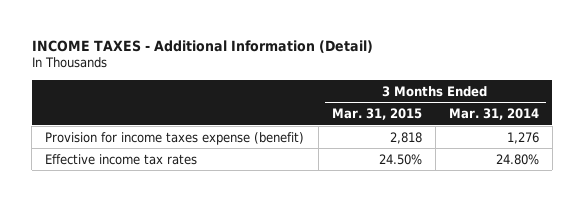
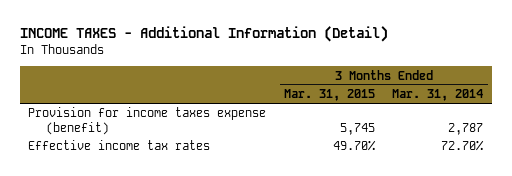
[389,131,422,144] 2,818 -> [339,123,375,136] 5,745
[506,131,539,144] 1,276 -> [448,123,484,136] 2,787
[378,153,422,165] 24.50% -> [332,140,376,152] 49.70%
[495,153,539,165] 24.80% -> [441,140,485,152] 72.70%

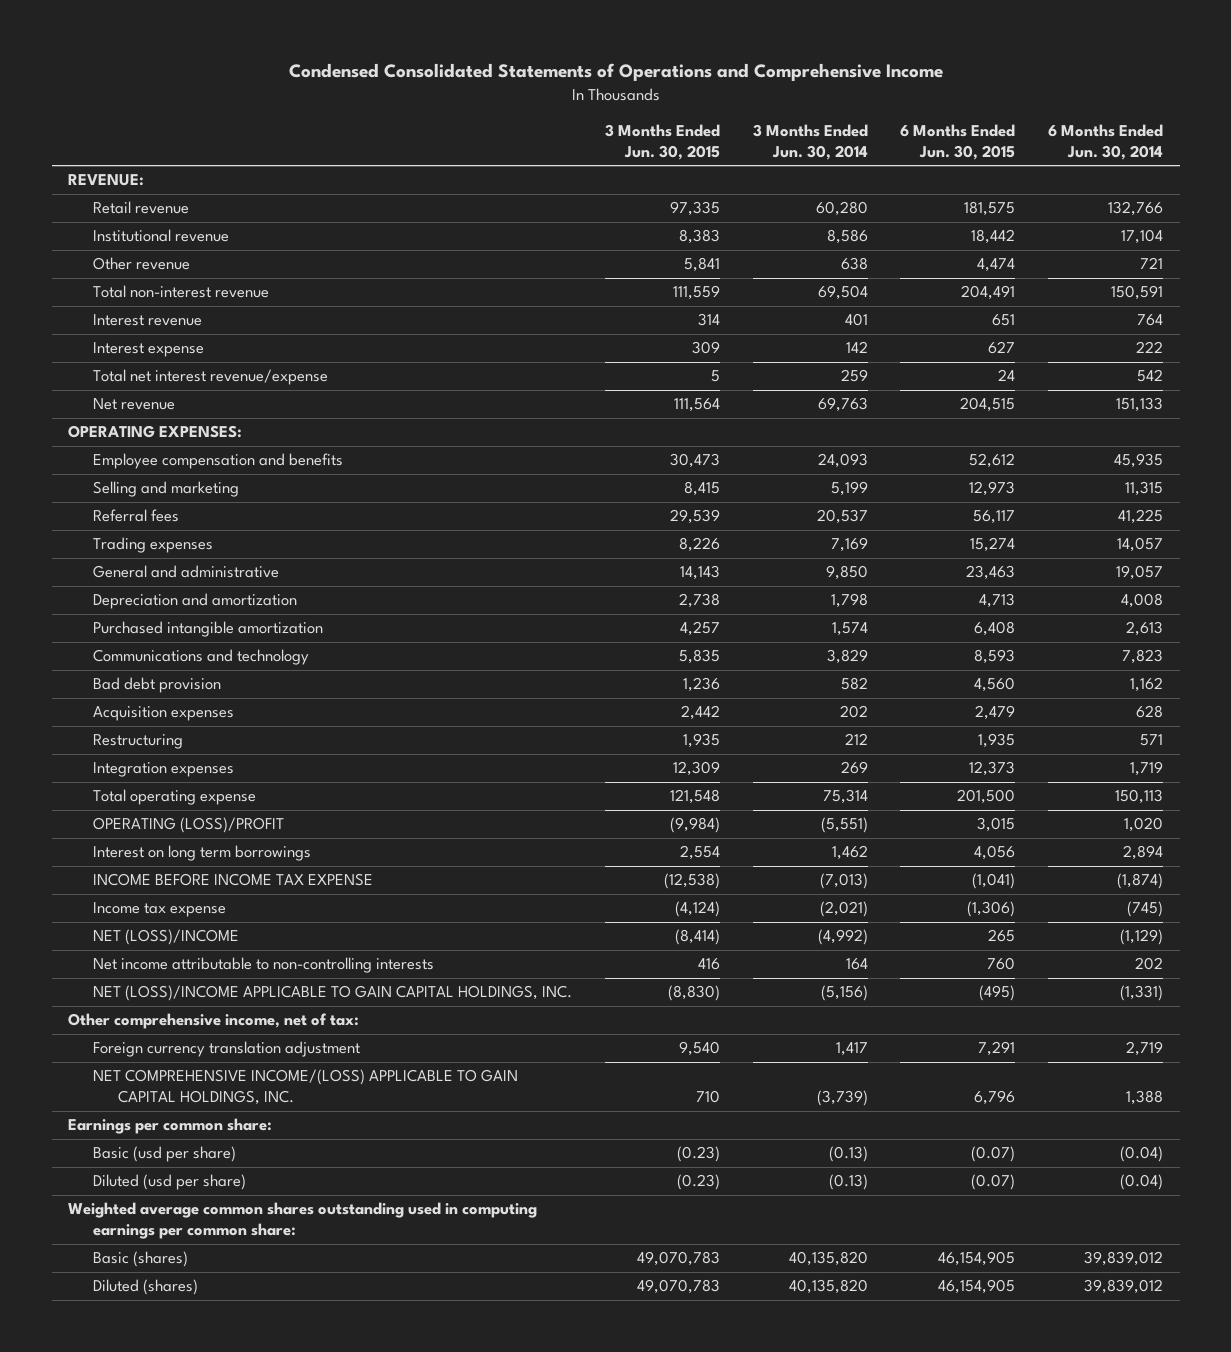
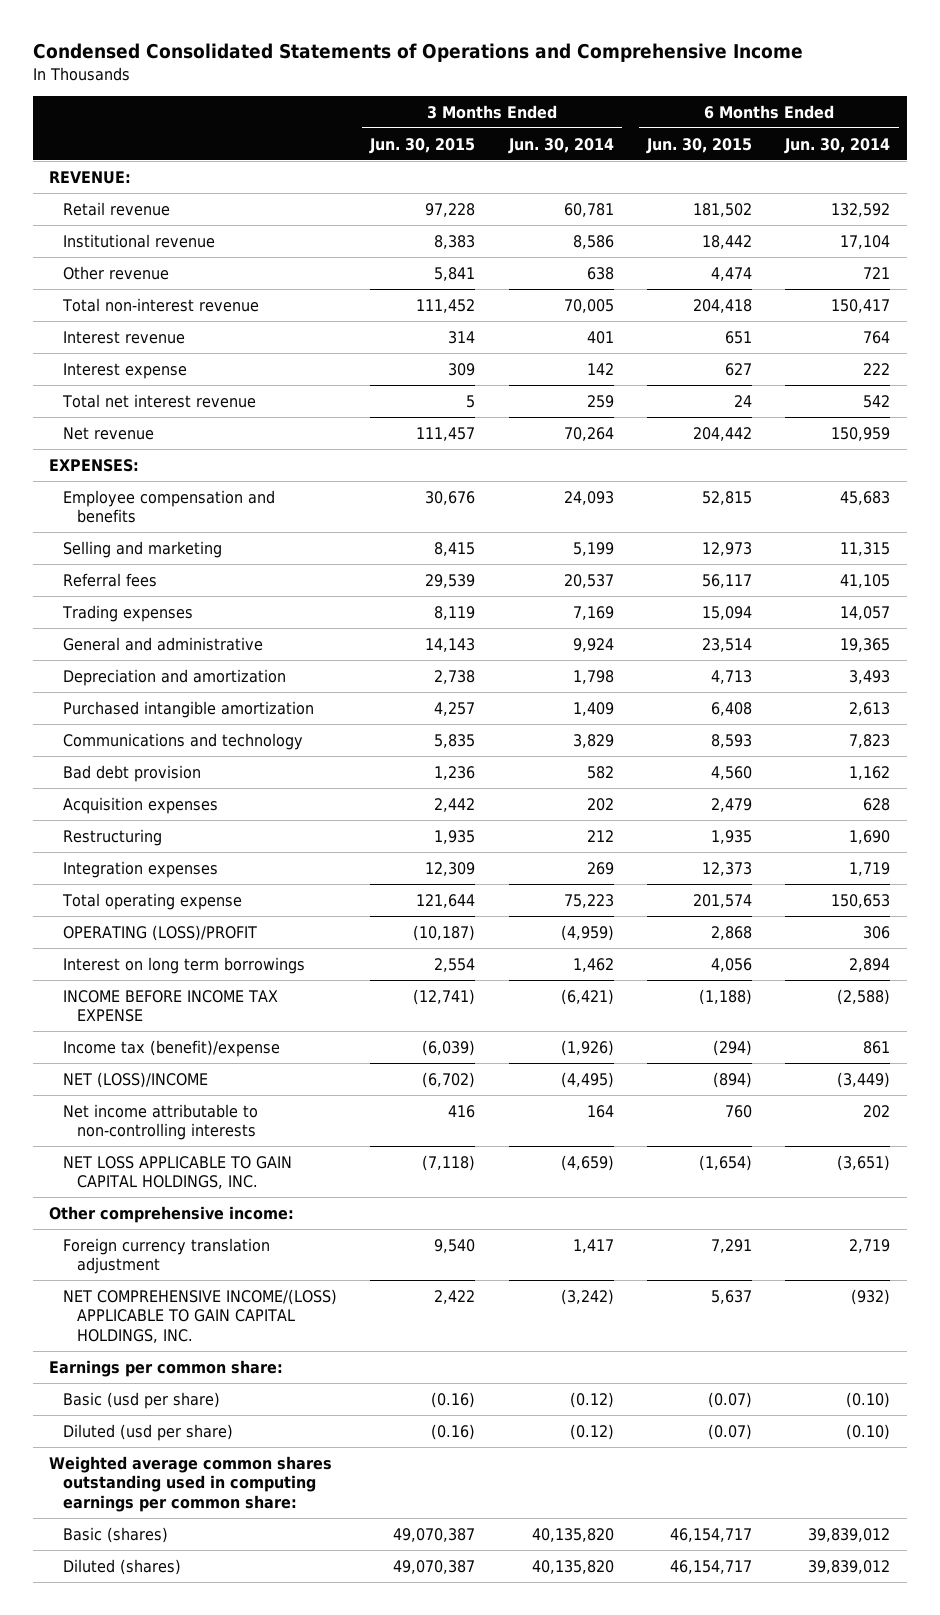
[669,201,720,217] 97,335 -> [425,202,476,217] 97,228
[815,201,868,217] 60,280 -> [563,202,614,217] 60,781
[964,201,1016,217] 181,575 -> [693,202,753,217] 181,502
[1108,201,1164,217] 132,766 -> [831,202,891,217] 132,592
[672,285,720,301] 111,559 -> [416,298,476,313] 111,452
[817,285,868,301] 69,504 -> [563,298,614,313] 70,005
[961,285,1016,301] 204,491 -> [693,298,753,313] 204,418
[1111,285,1164,301] 150,591 -> [831,298,891,313] 150,417
[93,369,329,386] Total net interest revenue/expense -> [62,393,257,408] Total net interest revenue
[673,398,720,413] 111,564 -> [416,426,476,441] 111,457
[817,397,868,413] 69,763 -> [563,426,614,441] 70,264
[960,397,1016,413] 204,515 -> [693,426,753,441] 204,442
[1116,397,1164,413] 151,133 -> [831,426,891,441] 150,959
[67,425,242,439] OPERATING EXPENSES: -> [49,458,140,472] EXPENSES:
[669,453,720,469] 30,473 -> [425,490,476,505] 30,676
[969,453,1016,469] 52,612 -> [702,490,753,505] 52,815
[1114,453,1164,469] 45,935 -> [840,490,891,505] 45,683
[1118,509,1164,525] 41,225 -> [840,573,891,588] 41,105
[678,537,720,553] 8,226 -> [434,605,476,620] 8,119
[970,537,1016,553] 15,274 -> [702,605,753,620] 15,094
[825,565,868,581] 9,850 -> [572,637,614,652] 9,924
[966,565,1016,581] 23,463 -> [702,637,753,652] 23,514
[1116,565,1164,581] 19,057 -> [840,637,891,652] 19,365
[1121,593,1164,609] 4,008 -> [849,669,891,684] 3,493
[831,622,868,637] 1,574 -> [572,701,614,716] 1,409
[1140,734,1164,747] 571 -> [849,829,891,844] 1,690
[669,789,720,805] 121,548 -> [416,893,476,908] 121,644
[822,789,868,805] 75,314 -> [563,893,614,908] 75,223
[957,789,1016,805] 201,500 -> [693,893,753,908] 201,574
[1115,789,1164,805] 150,113 -> [831,893,891,908] 150,653
[669,817,720,834] (9,984) -> [413,924,476,941] (10,187)
[820,817,868,834] (5,551) -> [560,924,614,941] (4,959)
[977,817,1016,833] 3,015 -> [711,925,753,940] 2,868
[1124,817,1164,833] 1,020 -> [863,925,891,939] 306
[663,873,720,890] (12,538) -> [413,988,476,1005] (12,741)
[819,873,868,890] (7,013) -> [560,988,614,1005] (6,421)
[972,873,1016,890] (1,041) -> [699,988,753,1005] (1,188)
[1117,873,1164,890] (1,874) -> [837,988,891,1005] (2,588)
[93,902,227,918] Income tax expense -> [63,1039,281,1057] Income tax (benefit)/expense
[674,901,720,918] (4,124) -> [422,1039,476,1056] (6,039)
[819,901,868,918] (2,021) -> [560,1039,614,1056] (1,926)
[967,901,1016,918] (1,306) -> [713,1039,753,1056] (294)
[1127,901,1164,918] (745) -> [863,1040,891,1054] 861
[674,929,720,946] (8,414) -> [422,1071,476,1088] (6,702)
[817,929,868,946] (4,992) -> [560,1071,614,1088] (4,495)
[988,929,1016,943] 265 -> [713,1071,753,1088] (894)
[1120,929,1164,946] (1,129) -> [837,1071,891,1088] (3,449)
[93,985,573,1002] NET (LOSS)/INCOME APPLICABLE TO GAIN CAPITAL HOLDINGS, INC. -> [63,1155,293,1190] NET LOSS APPLICABLE TO GAIN CAPITAL HOLDINGS, INC.
[667,985,720,1002] (8,830) -> [422,1154,476,1171] (7,118)
[820,985,868,1002] (5,156) -> [560,1154,614,1171] (4,659)
[979,985,1016,1002] (495) -> [699,1154,753,1171] (1,654)
[1120,985,1164,1002] (1,331) -> [837,1154,891,1171] (3,651)
[67,1013,359,1030] Other comprehensive income, net of tax: -> [49,1205,295,1223] Other comprehensive income:
[695,1090,720,1104] 710 -> [434,1289,476,1304] 2,422
[816,1090,868,1107] (3,739) -> [560,1288,614,1305] (3,242)
[974,1090,1016,1106] 6,796 -> [711,1289,753,1304] 5,637
[1126,1090,1164,1106] 1,388 -> [851,1288,891,1305] (932)
[676,1146,720,1163] (0.23) -> [431,1391,476,1408] (0.16)
[828,1146,868,1163] (0.13) -> [569,1391,614,1408] (0.12)
[1120,1146,1164,1163] (0.04) -> [846,1391,891,1408] (0.10)
[676,1174,720,1191] (0.23) -> [431,1423,476,1440] (0.16)
[828,1174,868,1191] (0.13) -> [569,1423,614,1440] (0.12)
[1120,1174,1164,1191] (0.04) -> [846,1423,891,1440] (0.10)
[636,1251,720,1267] 49,070,783 -> [393,1527,476,1542] 49,070,387
[938,1251,1016,1267] 46,154,905 -> [670,1527,753,1542] 46,154,717
[636,1279,720,1295] 49,070,783 -> [393,1559,476,1574] 49,070,387
[938,1279,1016,1295] 46,154,905 -> [670,1559,753,1574] 46,154,717

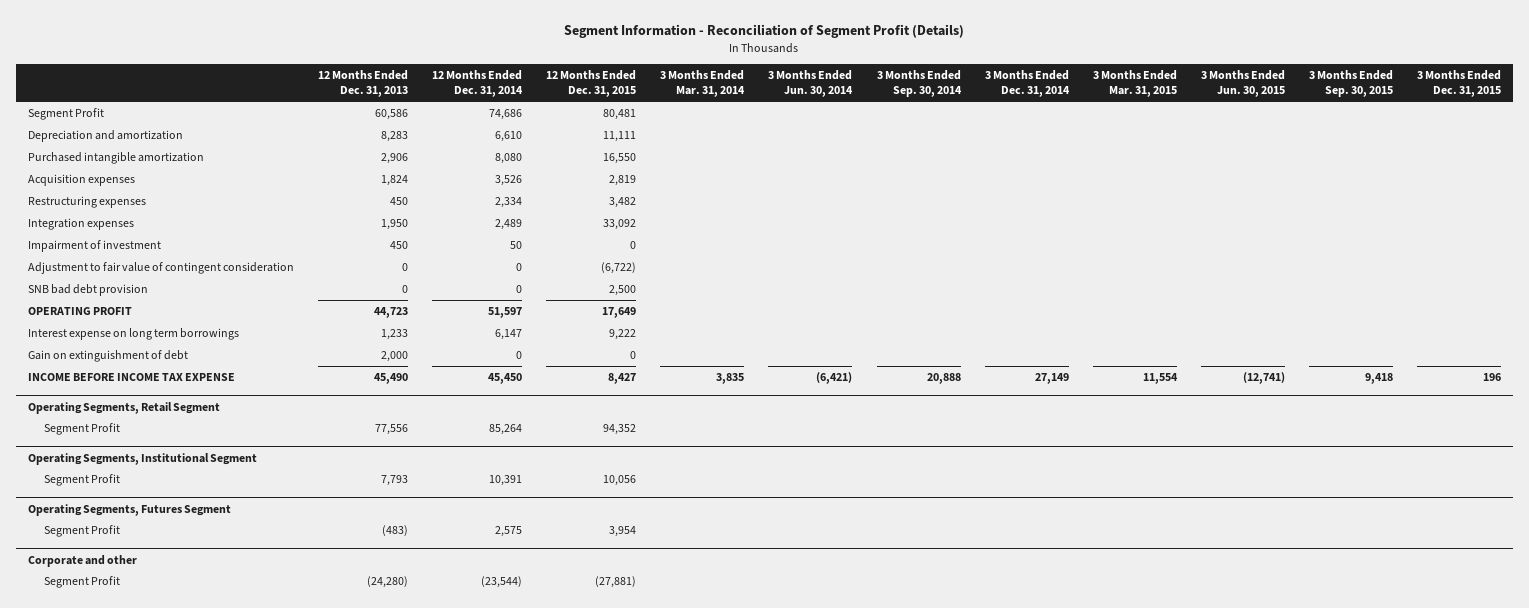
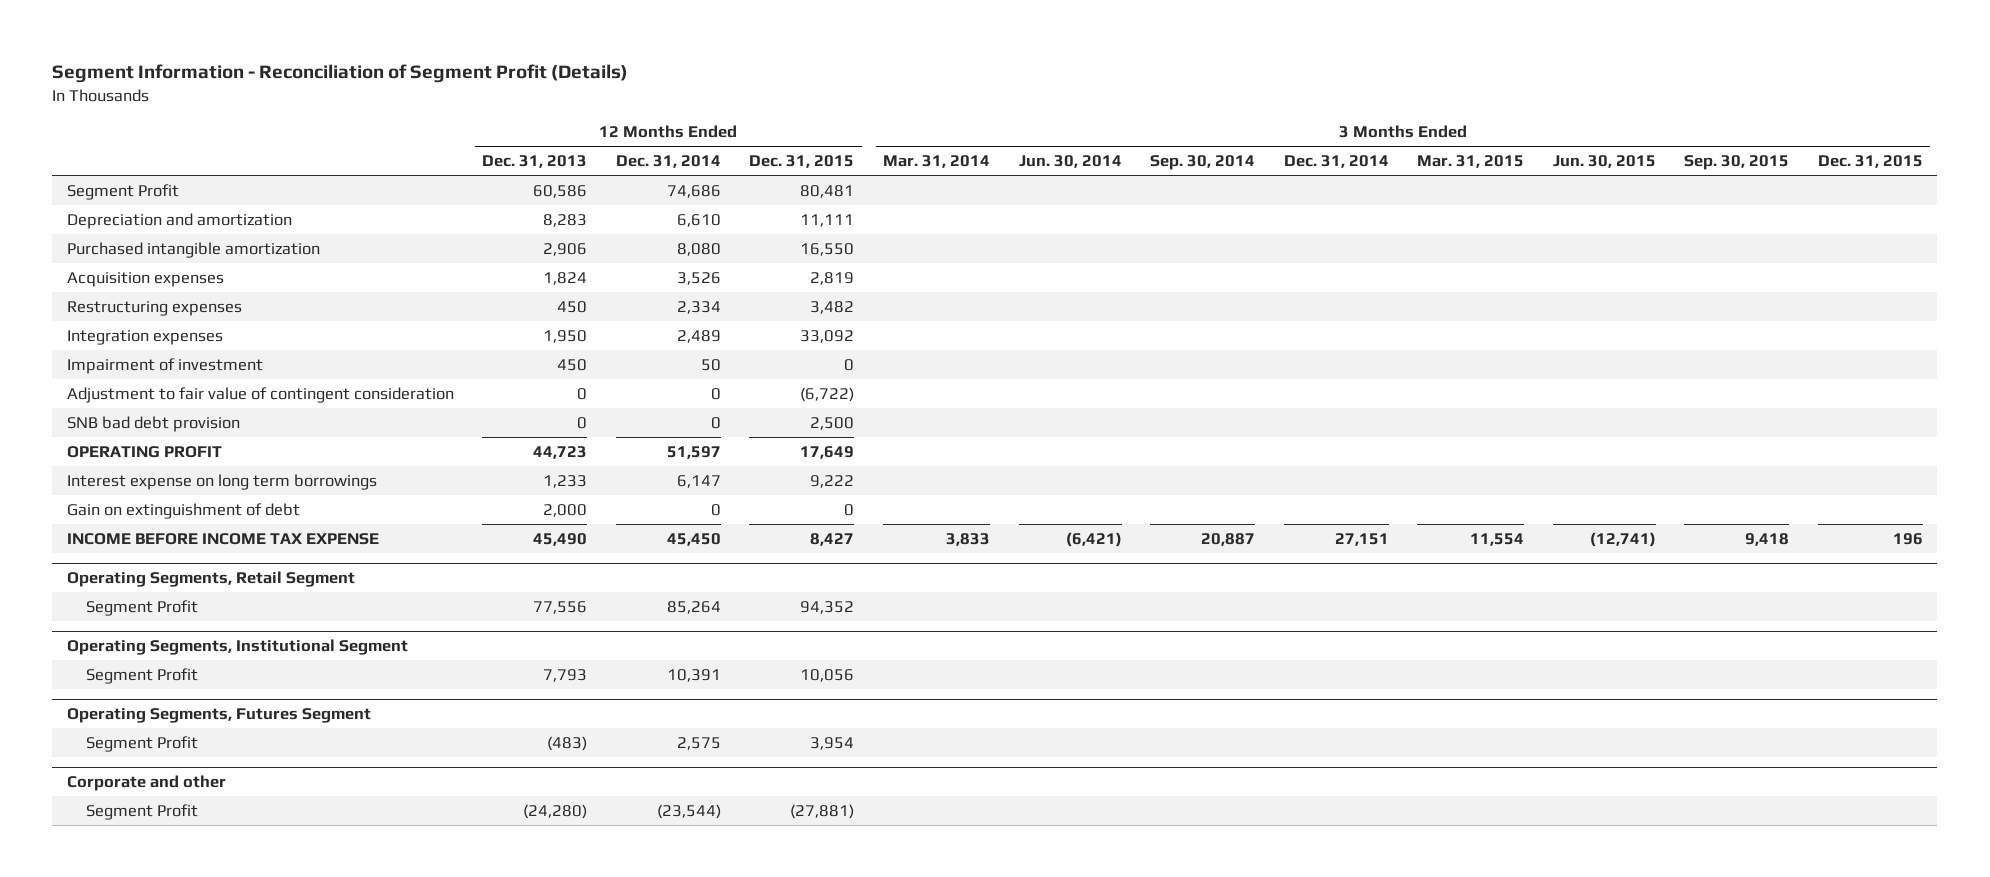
[716,372,745,384] 3,835 -> [945,532,990,546] 3,833
[926,372,961,384] 20,888 -> [1201,532,1256,546] 20,887
[1034,372,1069,384] 27,149 -> [1334,532,1389,546] 27,151

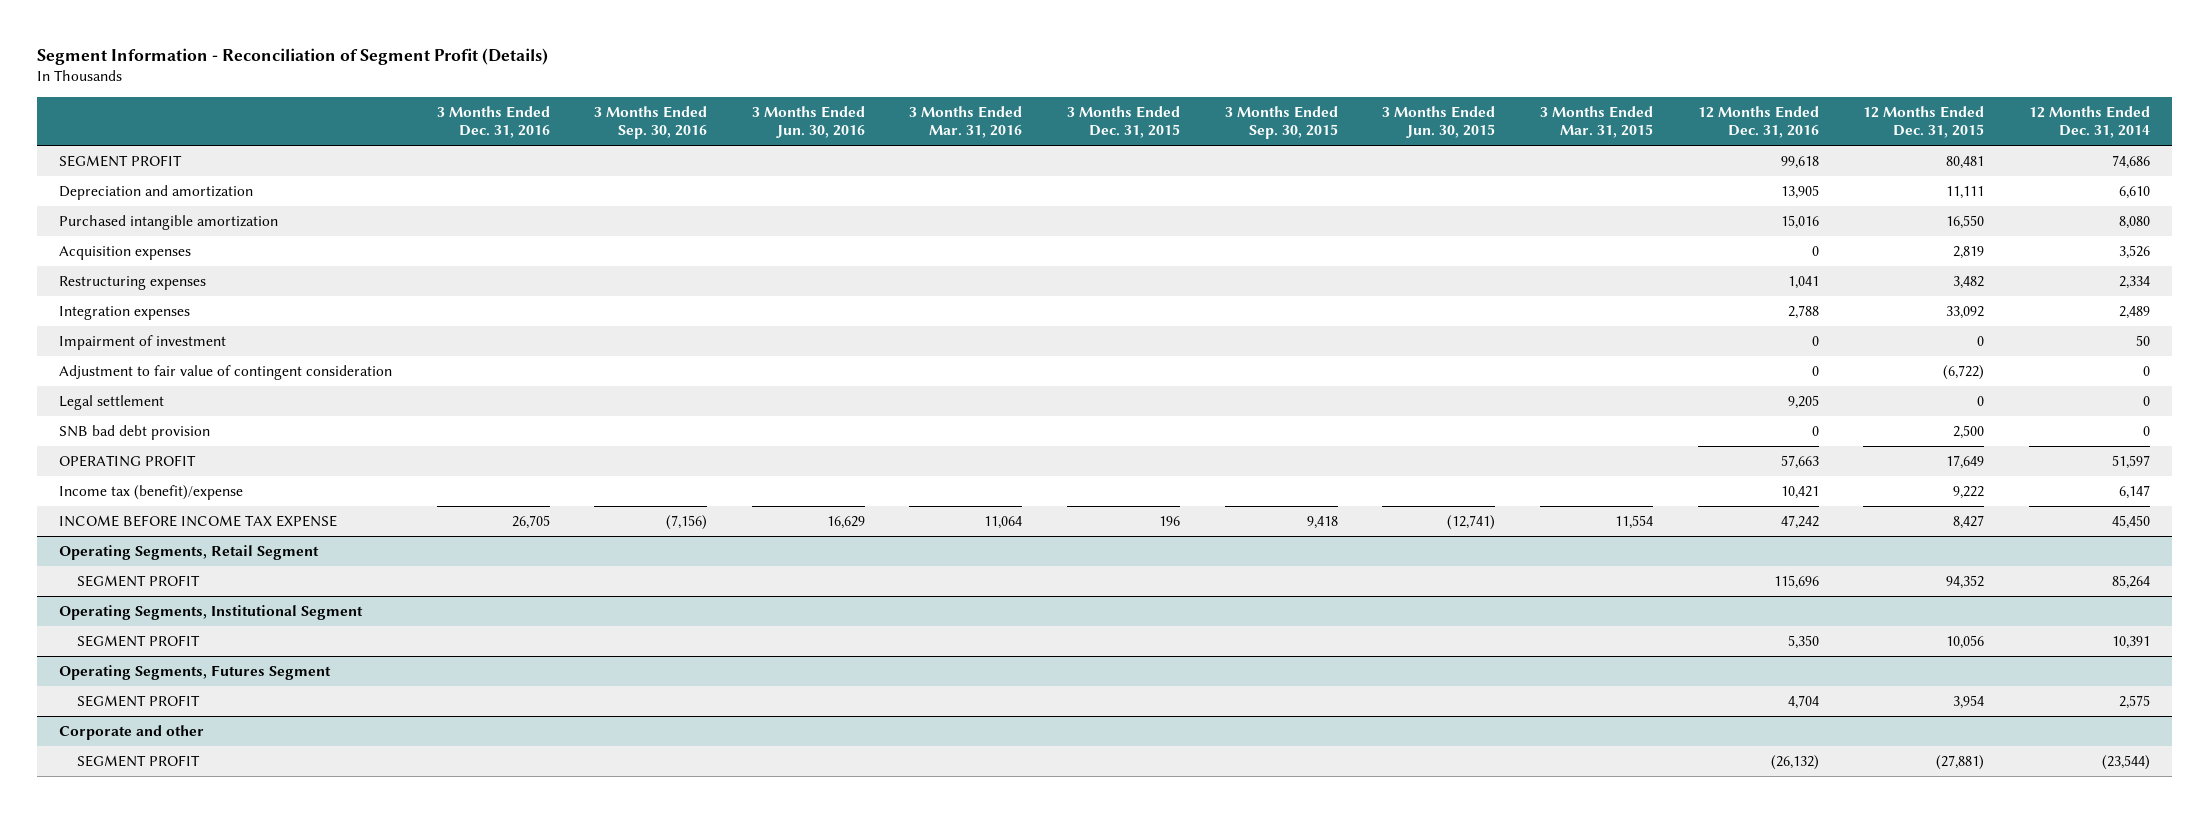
[482,155,588,169] Dec. 31, 2013 -> none
[882,155,990,169] Mar. 31, 2014 -> none
[1018,155,1122,169] Jun. 30, 2014 -> none
[1150,155,1256,171] Sep. 30, 2014 -> none
[1283,155,1389,169] Dec. 31, 2014 -> none
none -> [436,105,550,139] 3 Months Ended Dec. 31, 2016
none -> [594,105,708,140] 3 Months Ended Sep. 30, 2016
none -> [751,105,865,139] 3 Months Ended Jun. 30, 2016
none -> [909,105,1023,139] 3 Months Ended Mar. 31, 2016
none -> [1697,105,1819,139] 12 Months Ended Dec. 31, 2016
[66,183,179,200] Segment Profit -> [59,154,183,167] SEGMENT PROFIT
none -> [59,394,165,410] Legal settlement
[66,502,300,519] Gain on extinguishment of debt -> none
[66,473,377,490] Interest expense on long term borrowings -> [59,484,244,500] Income tax (benefit)/expense
[85,599,198,616] Segment Profit -> [77,574,201,587] SEGMENT PROFIT
[85,667,198,684] Segment Profit -> [77,634,201,647] SEGMENT PROFIT
[85,735,198,752] Segment Profit -> [77,694,201,707] SEGMENT PROFIT
[85,803,198,820] Segment Profit -> [77,754,201,767] SEGMENT PROFIT

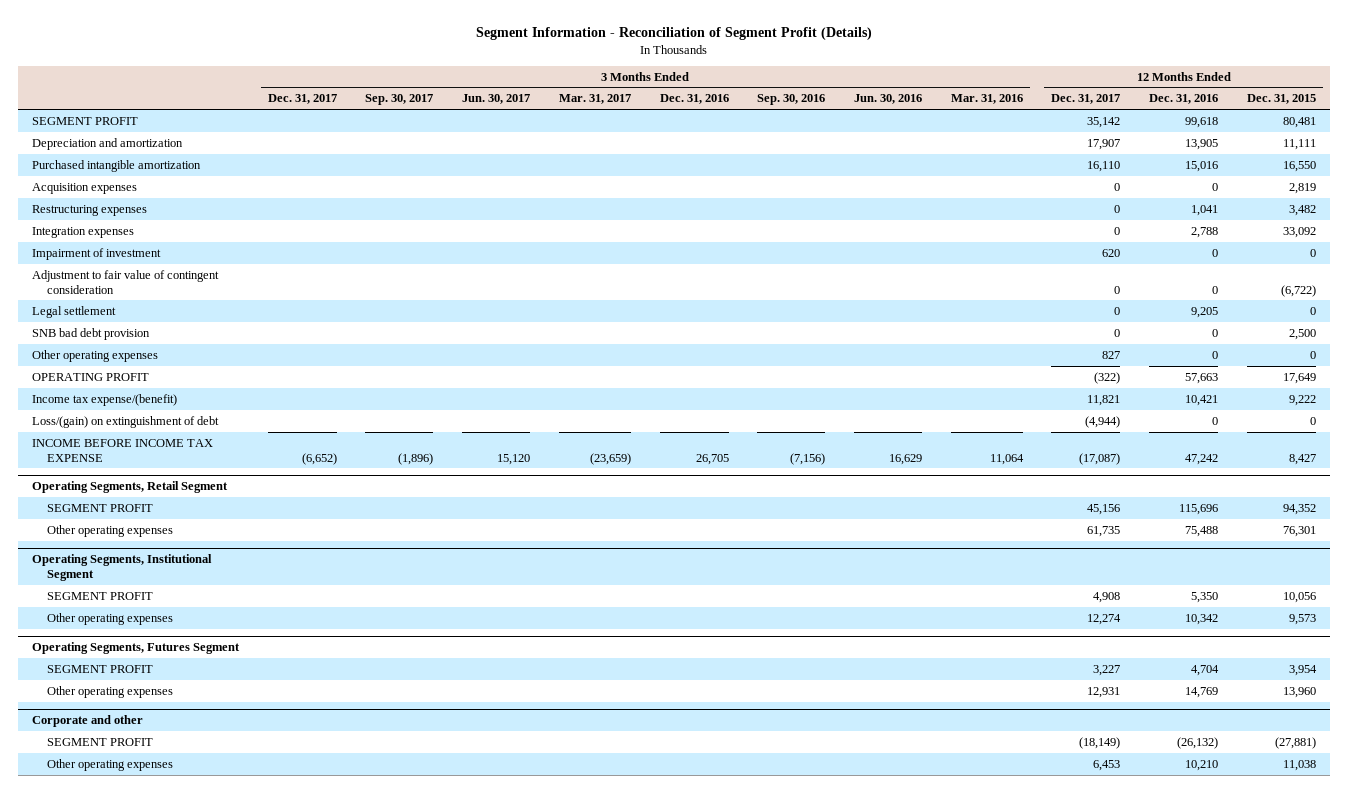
[1067,105,1181,139] 3 Months Ended Dec. 31, 2015 -> none
[1224,105,1338,140] 3 Months Ended Sep. 30, 2015 -> none
[1382,105,1496,139] 3 Months Ended Jun. 30, 2015 -> none
[1539,105,1653,139] 3 Months Ended Mar. 31, 2015 -> none
[2028,105,2150,139] 12 Months Ended Dec. 31, 2014 -> none
none -> [267,94,337,105] Dec. 31, 2017
none -> [365,94,434,106] Sep. 30, 2017
none -> [462,94,531,105] Jun. 30, 2017
none -> [558,94,631,105] Mar. 31, 2017
none -> [1051,94,1121,105] Dec. 31, 2017
none -> [32,349,159,362] Other operating expenses
[59,484,244,500] Income tax (benefit)/expense -> [32,393,178,406] Income tax expense/(benefit)
none -> [32,415,220,428] Loss/(gain) on extinguishment of debt
none -> [46,524,173,537] Other operating expenses
none -> [46,612,173,625] Other operating expenses
none -> [46,685,173,698] Other operating expenses
none -> [46,758,173,771] Other operating expenses

